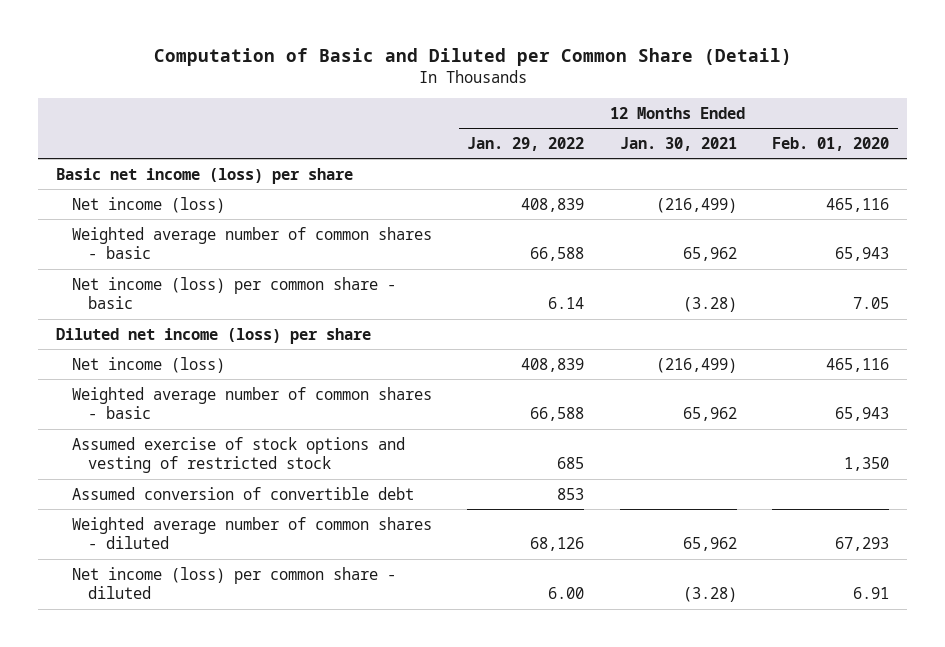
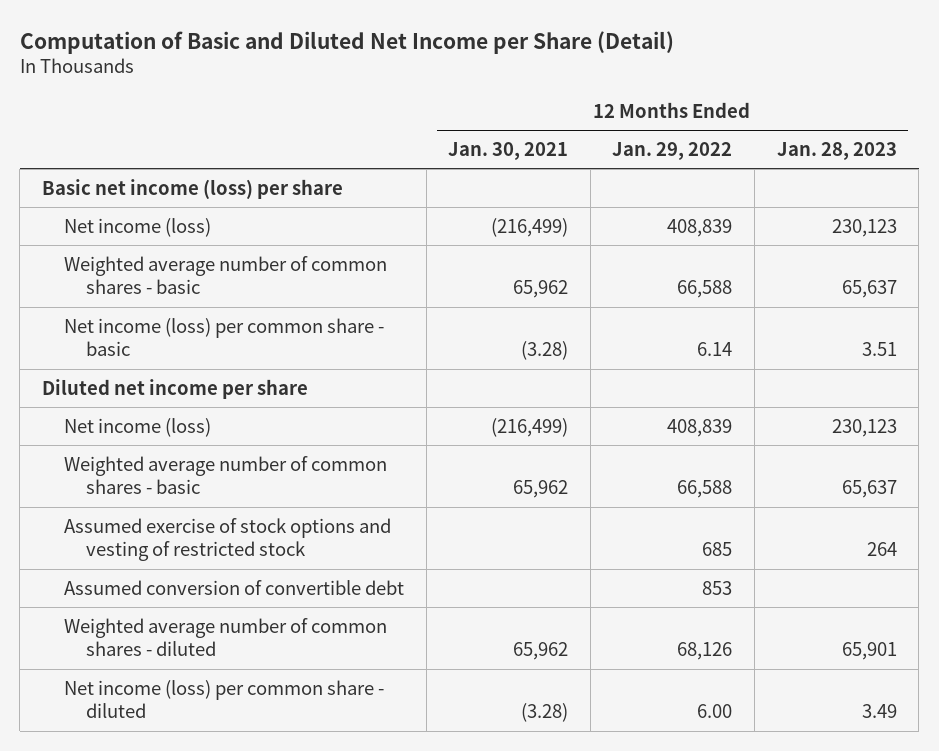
[153,48,792,67] Computation of Basic and Diluted per Common Share (Detail) -> [19,30,674,54] Computation of Basic and Diluted Net Income per Share (Detail)
[772,136,890,151] Feb. 01, 2020 -> none
none -> [776,141,897,160] Jan. 28, 2023
[56,327,372,344] Diluted net income (loss) per share -> [42,378,309,399] Diluted net income per share

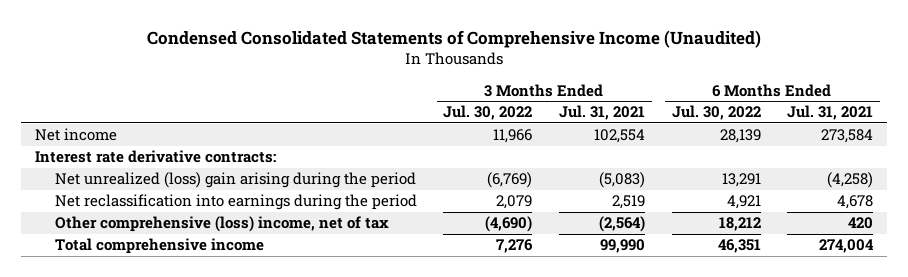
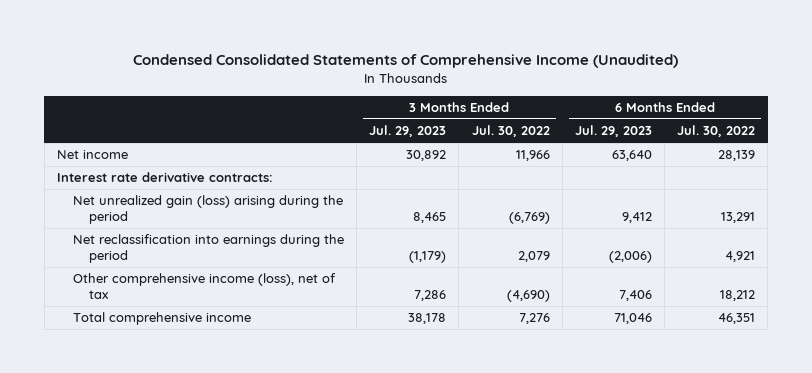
[558,105,645,121] Jul. 31, 2021 -> none
[787,105,874,121] Jul. 31, 2021 -> none
none -> [369,125,447,138] Jul. 29, 2023
none -> [574,125,652,138] Jul. 29, 2023
[54,172,416,189] Net unrealized (loss) gain arising during the period -> [73,195,344,224] Net unrealized gain (loss) arising during the period
[54,216,389,233] Other comprehensive (loss) income, net of tax -> [73,273,337,299] Other comprehensive income (loss), net of tax

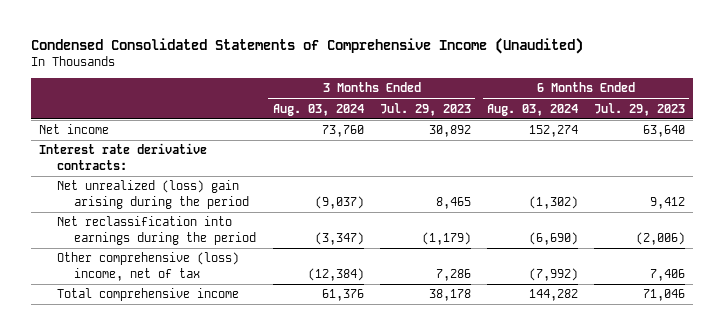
[471,125,550,138] Jul. 30, 2022 -> none
[677,125,756,138] Jul. 30, 2022 -> none
none -> [272,103,364,116] Aug. 03, 2024
none -> [486,103,578,116] Aug. 03, 2024
[73,195,344,224] Net unrealized gain (loss) arising during the period -> [56,180,250,210] Net unrealized (loss) gain arising during the period
[73,273,337,299] Other comprehensive income (loss), net of tax -> [56,252,239,282] Other comprehensive (loss) income, net of tax

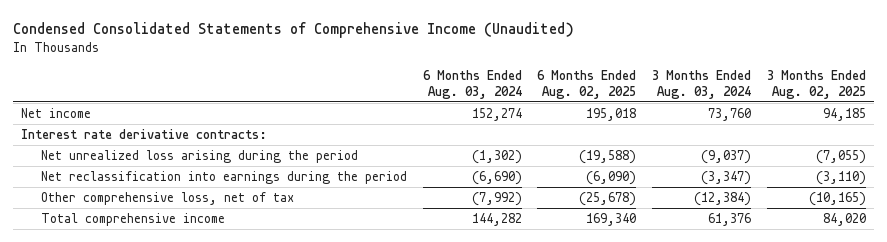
[379,102,471,116] Jul. 29, 2023 -> none
[593,102,685,116] Jul. 29, 2023 -> none
none -> [537,70,637,99] 6 Months Ended Aug. 02, 2025
none -> [766,70,866,99] 3 Months Ended Aug. 02, 2025
[56,180,250,210] Net unrealized (loss) gain arising during the period -> [40,150,358,164] Net unrealized loss arising during the period
[56,252,239,282] Other comprehensive (loss) income, net of tax -> [40,192,294,206] Other comprehensive loss, net of tax

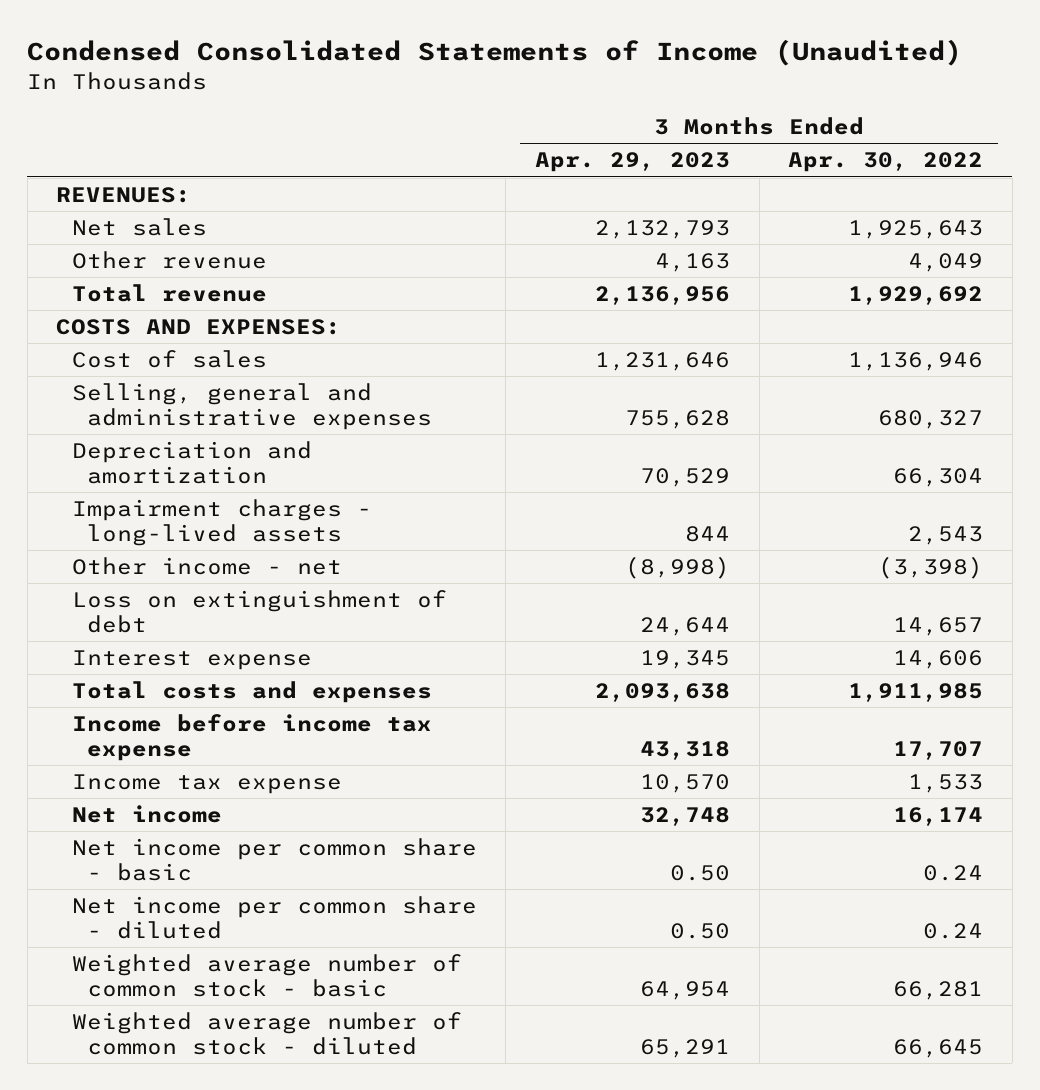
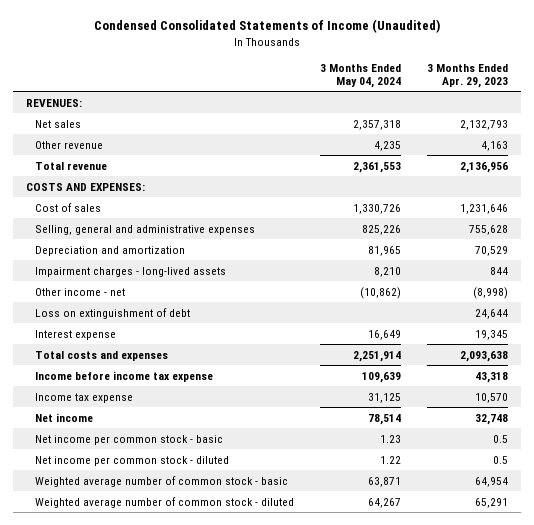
[788,152,984,173] Apr. 30, 2022 -> none
none -> [319,63,401,88] 3 Months Ended May 04, 2024
[71,838,477,881] Net income per common share - basic -> [35,434,224,445] Net income per common stock - basic
[669,864,730,881] 0.50 -> [492,434,508,443] 0.5
[71,896,477,939] Net income per common share - diluted -> [35,455,230,466] Net income per common stock - diluted
[669,922,730,939] 0.50 -> [492,455,508,464] 0.5

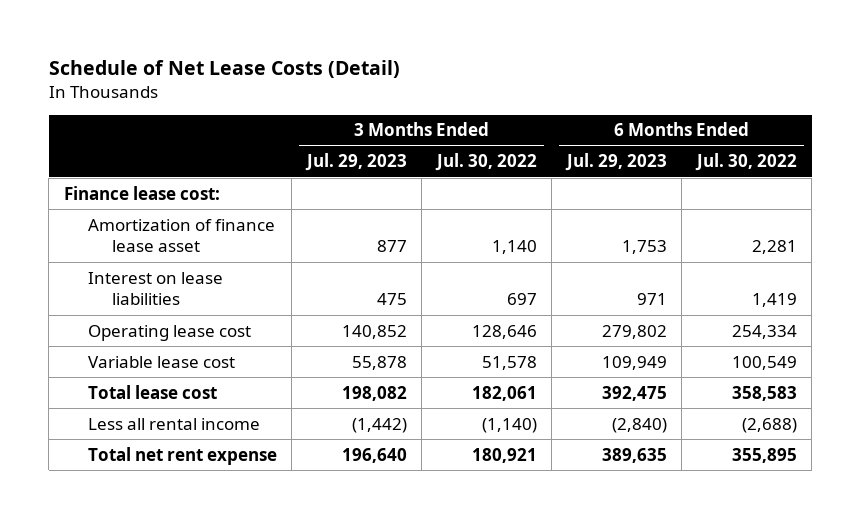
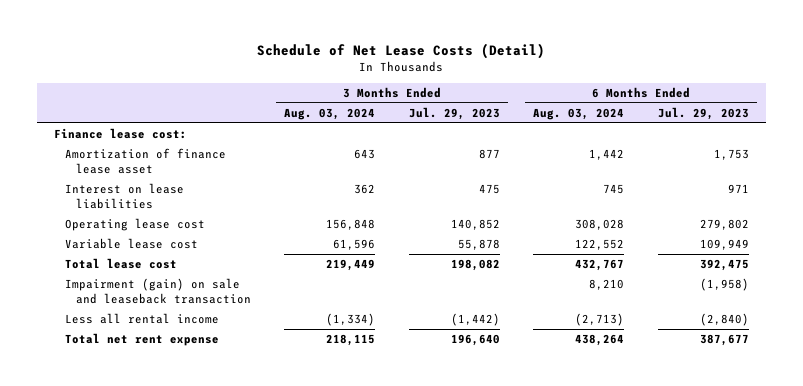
[434,153,537,172] Jul. 30, 2022 -> none
[694,153,797,172] Jul. 30, 2022 -> none
none -> [284,107,376,120] Aug. 03, 2024
none -> [533,107,625,120] Aug. 03, 2024
none -> [64,278,251,304] Impairment (gain) on sale and leaseback transaction
[601,447,667,463] 389,635 -> [699,334,749,347] 387,677

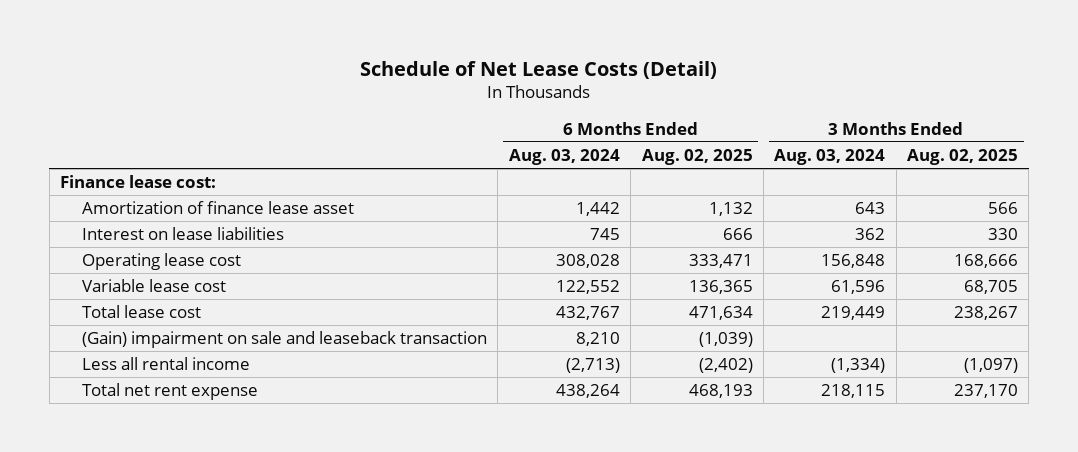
[408,106,500,120] Jul. 29, 2023 -> none
[657,106,749,120] Jul. 29, 2023 -> none
none -> [641,148,753,165] Aug. 02, 2025
none -> [907,148,1019,165] Aug. 02, 2025
[64,278,251,304] Impairment (gain) on sale and leaseback transaction -> [82,331,488,349] (Gain) impairment on sale and leaseback transaction

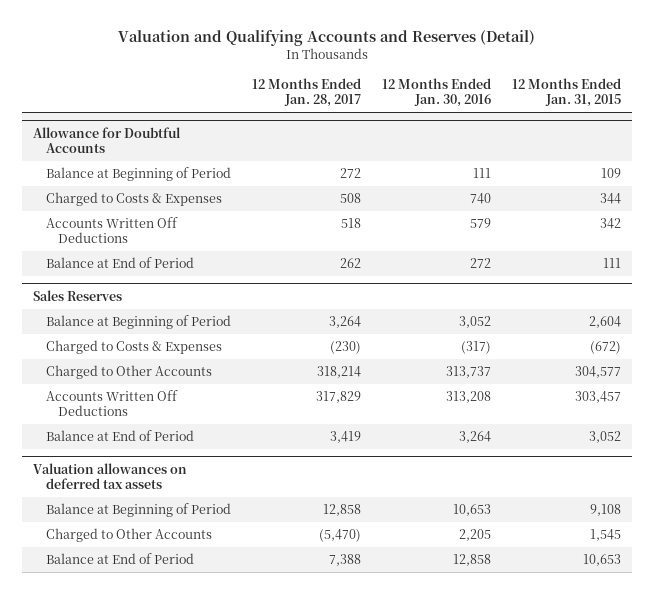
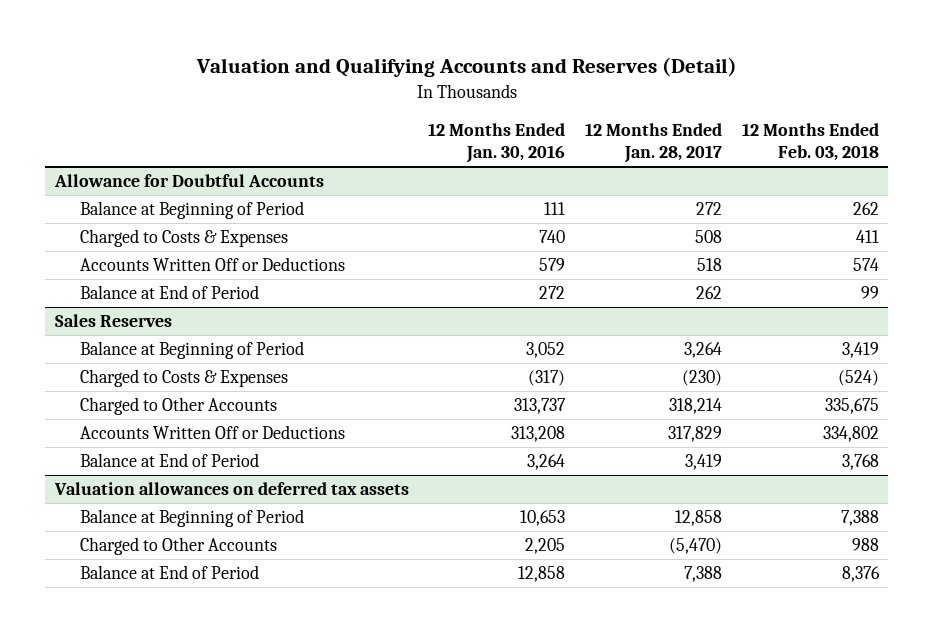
[512,77,622,108] 12 Months Ended Jan. 31, 2015 -> none
none -> [741,123,879,162] 12 Months Ended Feb. 03, 2018
[45,217,178,244] Accounts Written Off Deductions -> [80,257,346,272] Accounts Written Off or Deductions
[45,390,178,417] Accounts Written Off Deductions -> [80,425,346,440] Accounts Written Off or Deductions

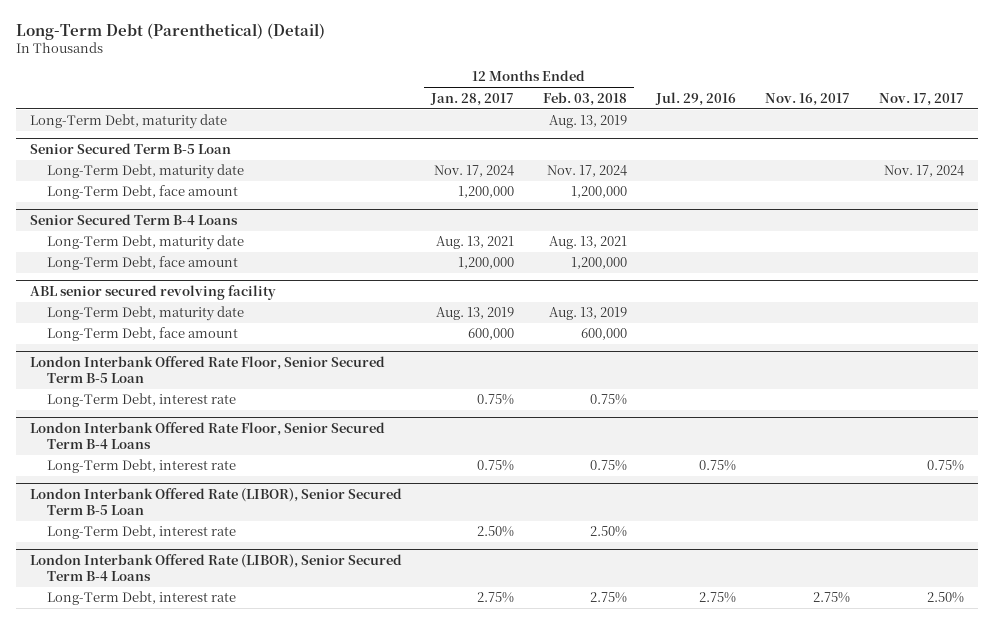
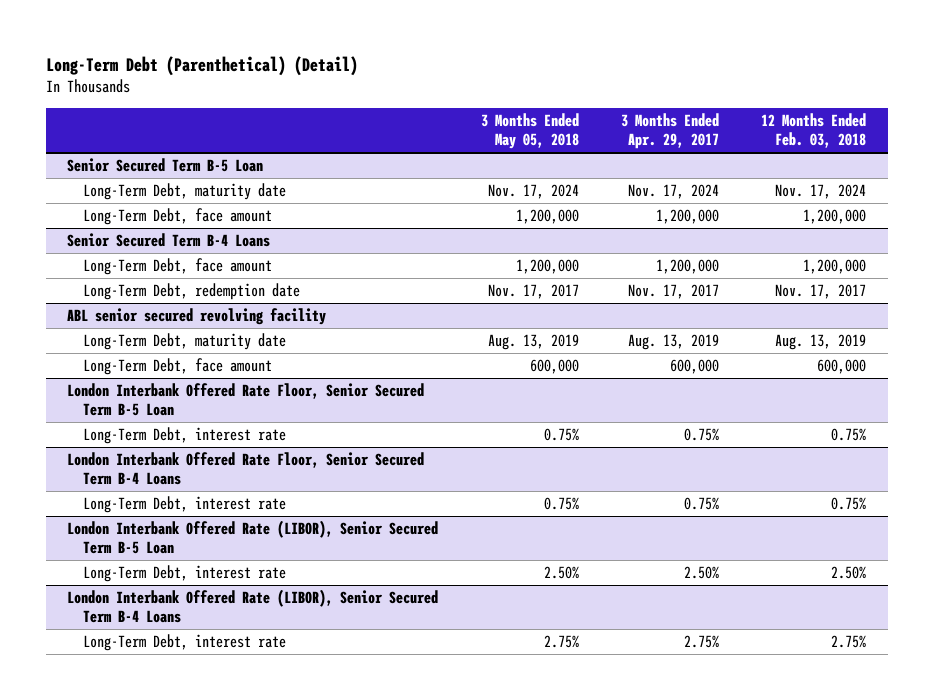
[430,92,515,106] Jan. 28, 2017 -> none
[654,91,736,106] Jul. 29, 2016 -> none
[764,92,850,106] Nov. 16, 2017 -> none
[878,92,964,106] Nov. 17, 2017 -> none
none -> [480,113,579,150] 3 Months Ended May 05, 2018
none -> [621,113,720,150] 3 Months Ended Apr. 29, 2017
[30,114,228,130] Long-Term Debt, maturity date -> none
[46,235,244,251] Long-Term Debt, maturity date -> none
none -> [82,283,300,301] Long-Term Debt, redemption date

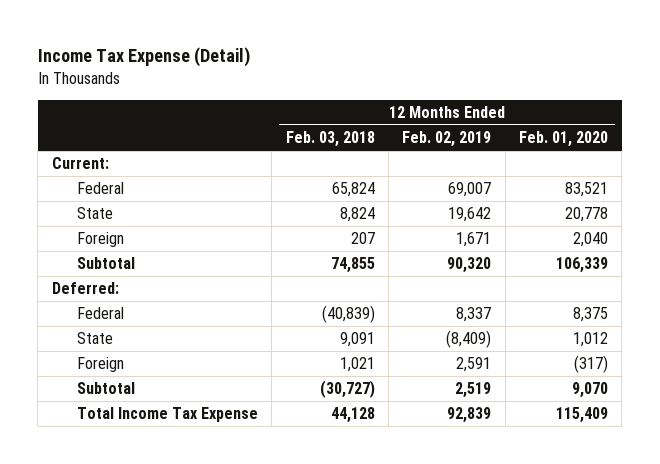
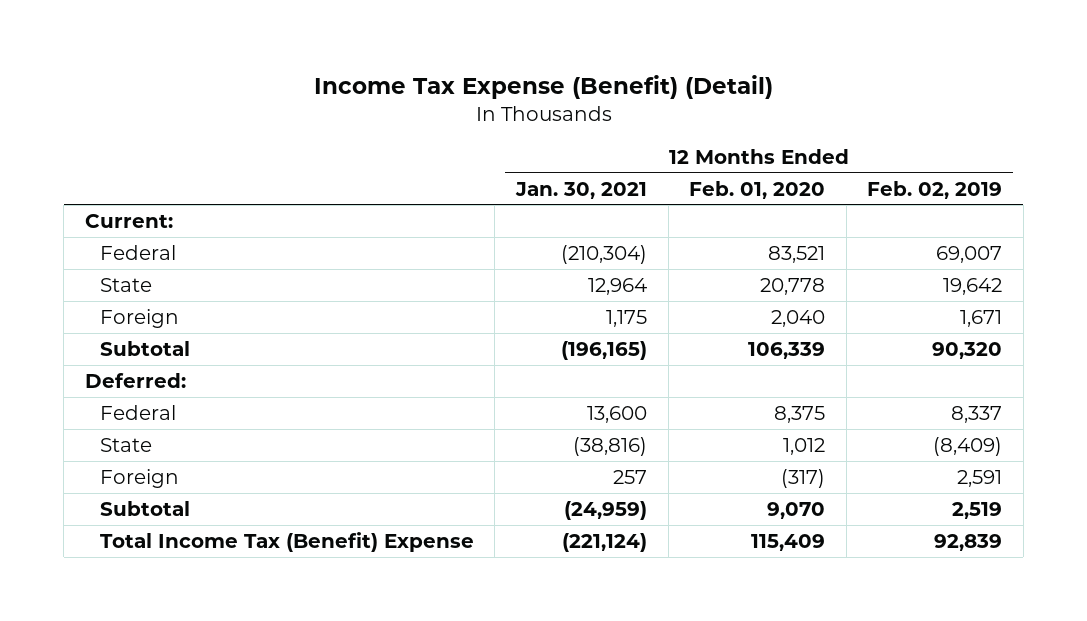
[37,47,250,68] Income Tax Expense (Detail) -> [313,75,773,100] Income Tax Expense (Benefit) (Detail)
[285,131,375,148] Feb. 03, 2018 -> none
none -> [514,181,647,199] Jan. 30, 2021
[76,407,258,423] Total Income Tax Expense -> [99,531,474,552] Total Income Tax (Benefit) Expense

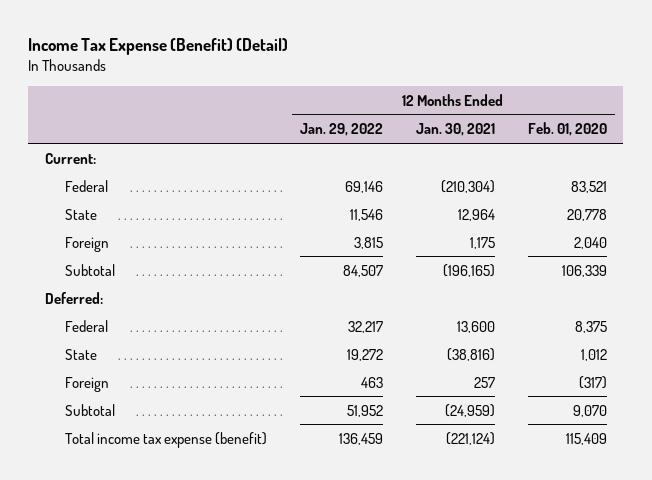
[867,180,1003,199] Feb. 02, 2019 -> none
none -> [299,123,383,137] Jan. 29, 2022
[99,531,474,552] Total Income Tax (Benefit) Expense -> [64,431,267,448] Total income tax expense (benefit)

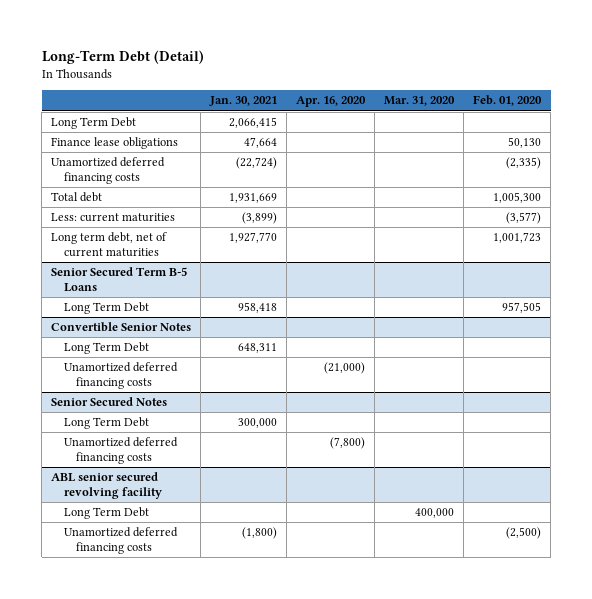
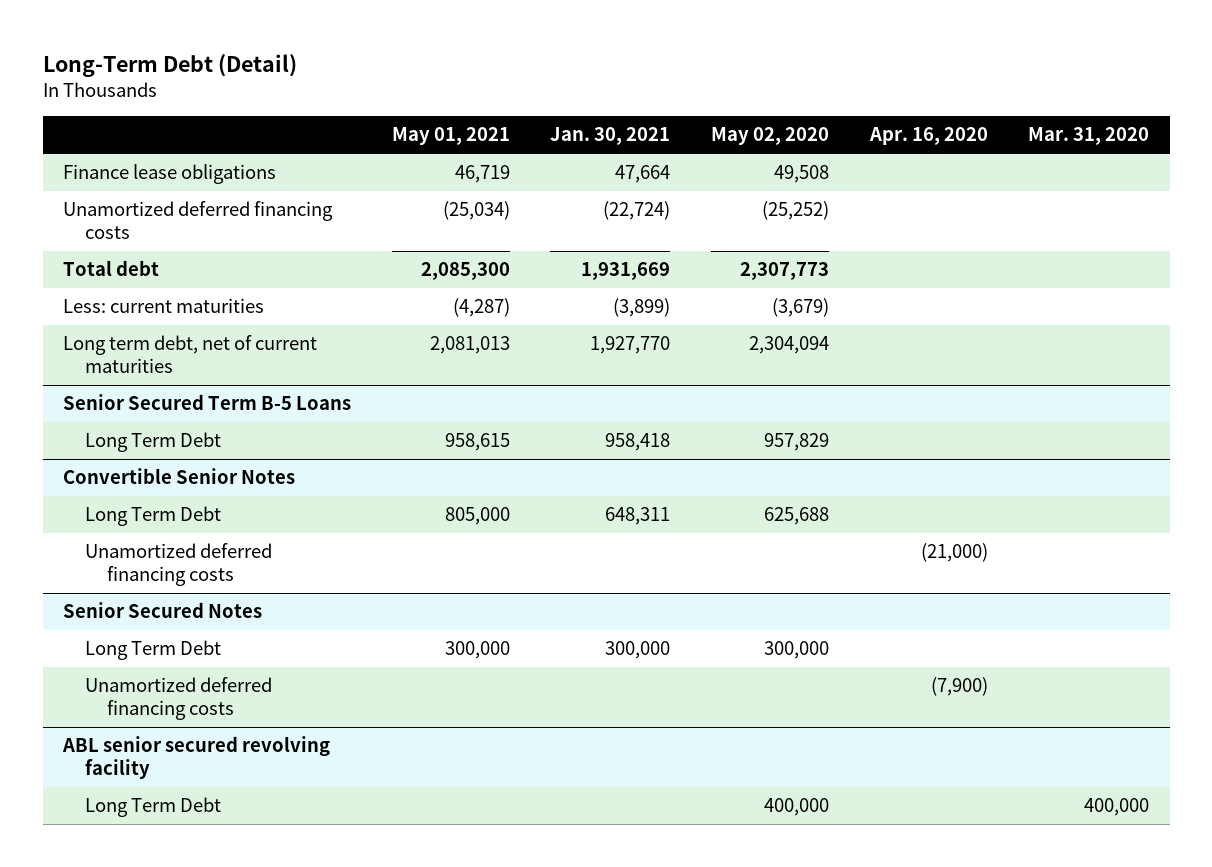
[473,95,543,107] Feb. 01, 2020 -> none
none -> [391,127,510,146] May 01, 2021
none -> [711,127,830,146] May 02, 2020
[51,117,137,130] Long Term Debt -> none
[330,437,366,450] (7,800) -> [930,677,988,697] (7,900)
[63,527,178,554] Unamortized deferred financing costs -> none

